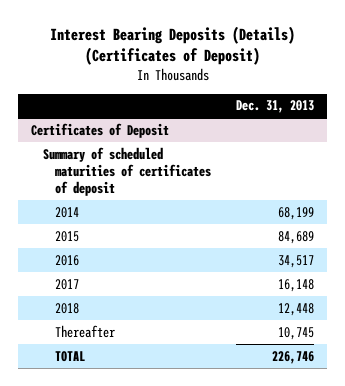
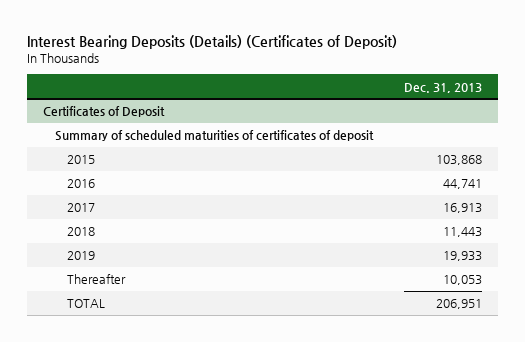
[54,206,79,218] 2014 -> none
[278,230,315,244] 84,689 -> [436,155,483,166] 103,868
[278,254,315,268] 34,517 -> [443,179,483,190] 44,741
[278,278,315,292] 16,148 -> [443,203,483,214] 16,913
[278,302,315,316] 12,448 -> [443,227,483,238] 11,443
none -> [66,251,95,261] 2019
[278,326,315,340] 10,745 -> [443,275,483,286] 10,053
[272,350,315,364] 226,746 -> [436,299,483,310] 206,951

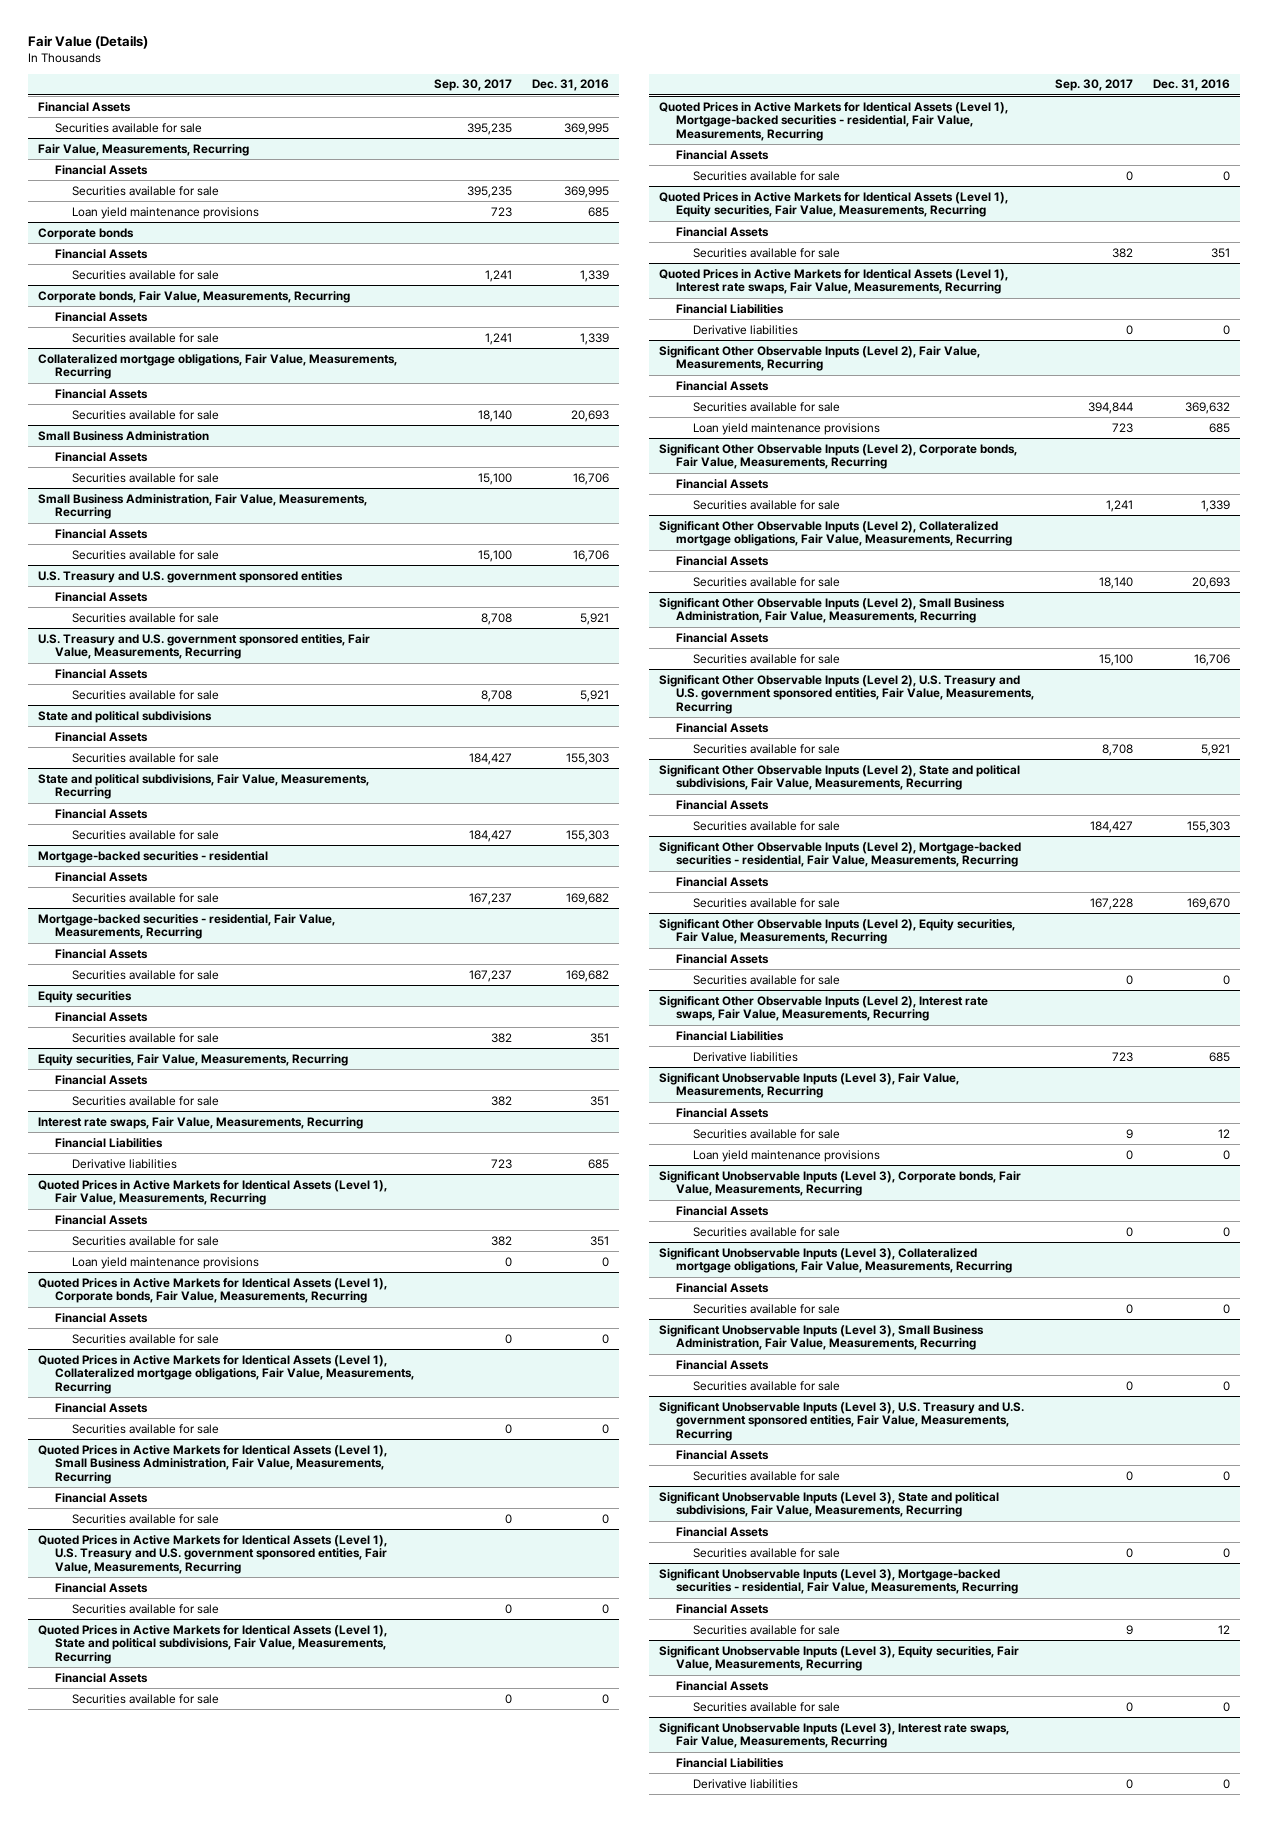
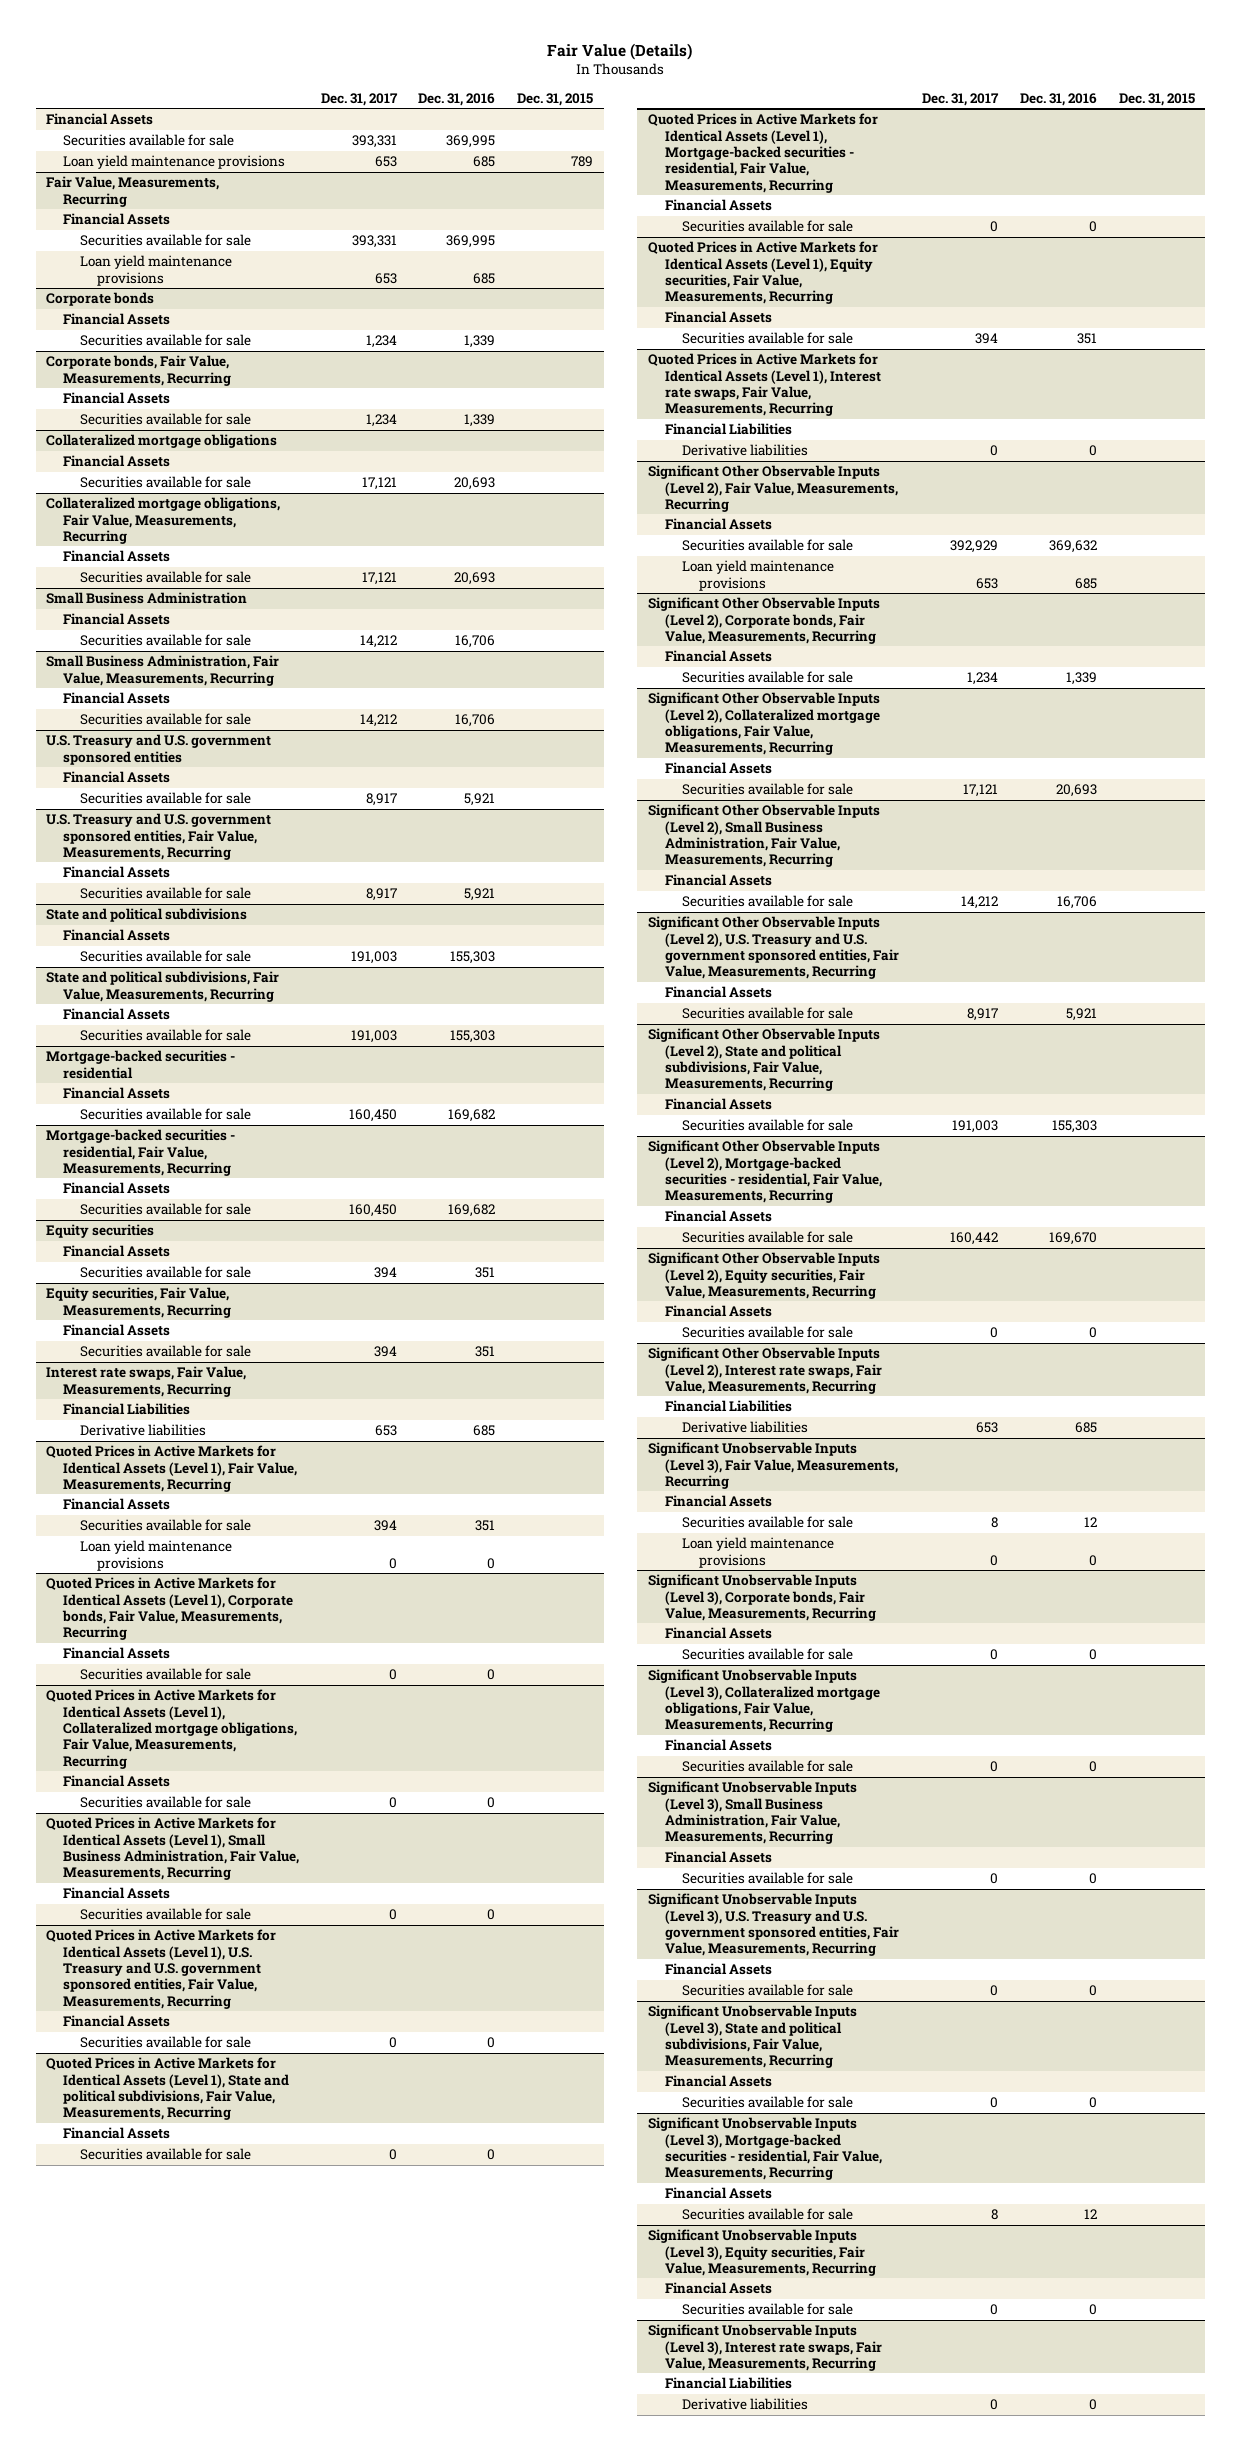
[434,79,513,92] Sep. 30, 2017 -> none
none -> [320,92,398,106] Dec. 31, 2017
none -> [516,92,593,106] Dec. 31, 2015
none -> [63,155,286,170] Loan yield maintenance provisions
none -> [46,434,278,449] Collateralized mortgage obligations
none -> [63,455,171,468] Financial Assets
none -> [80,476,252,489] Securities available for sale

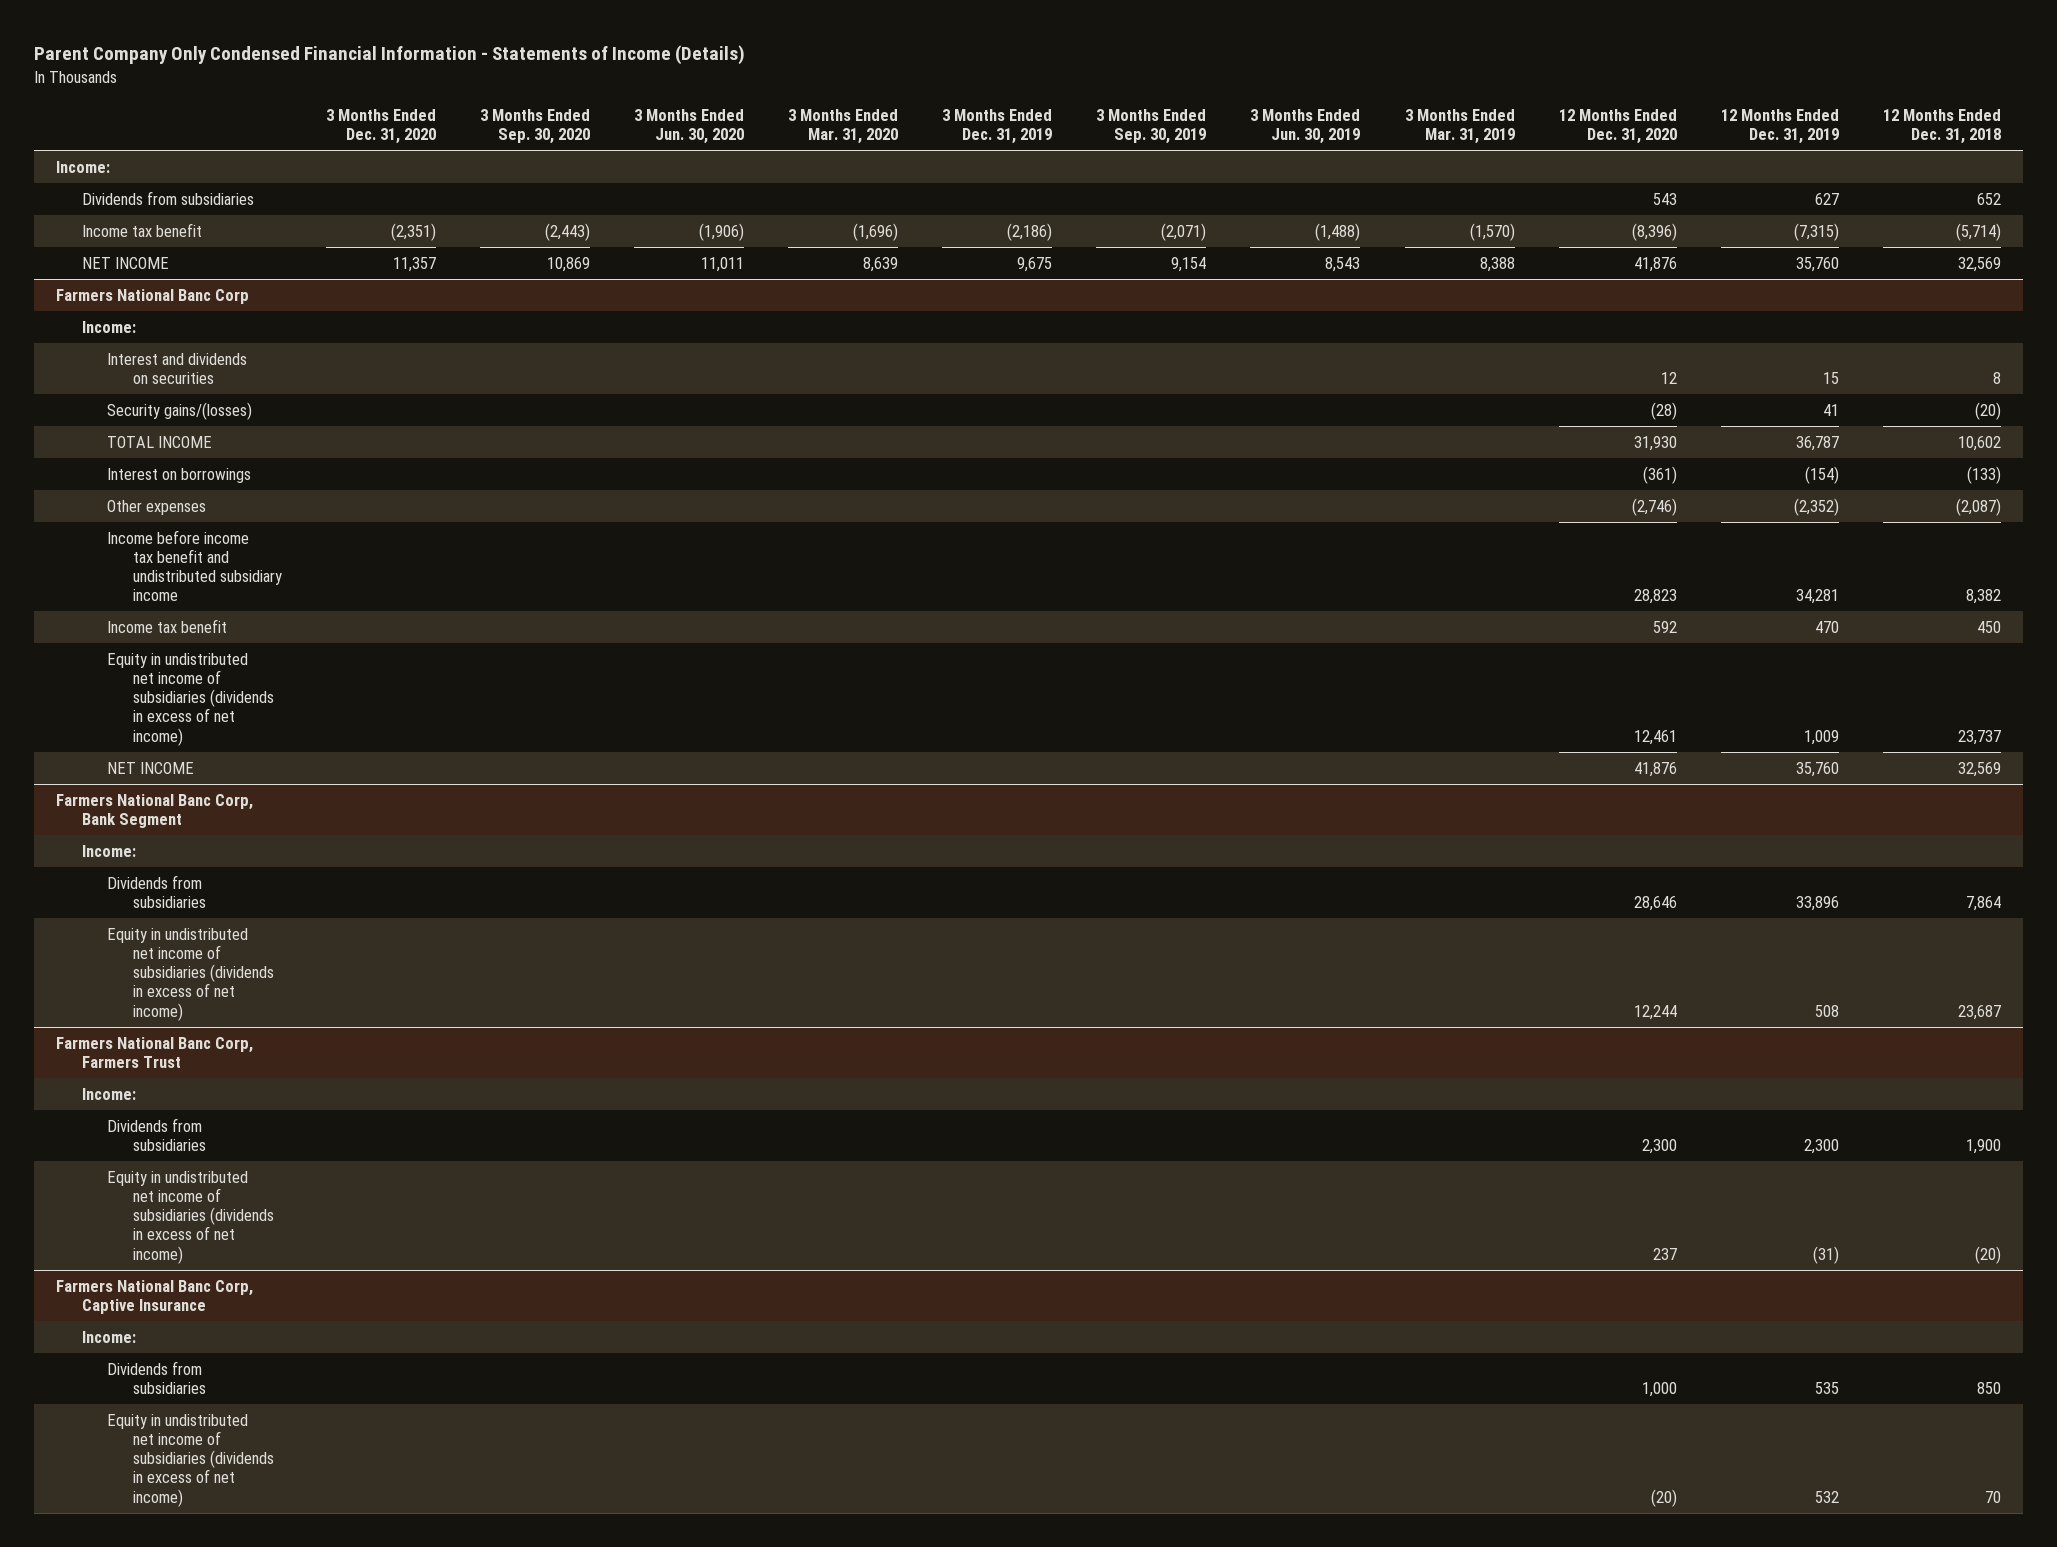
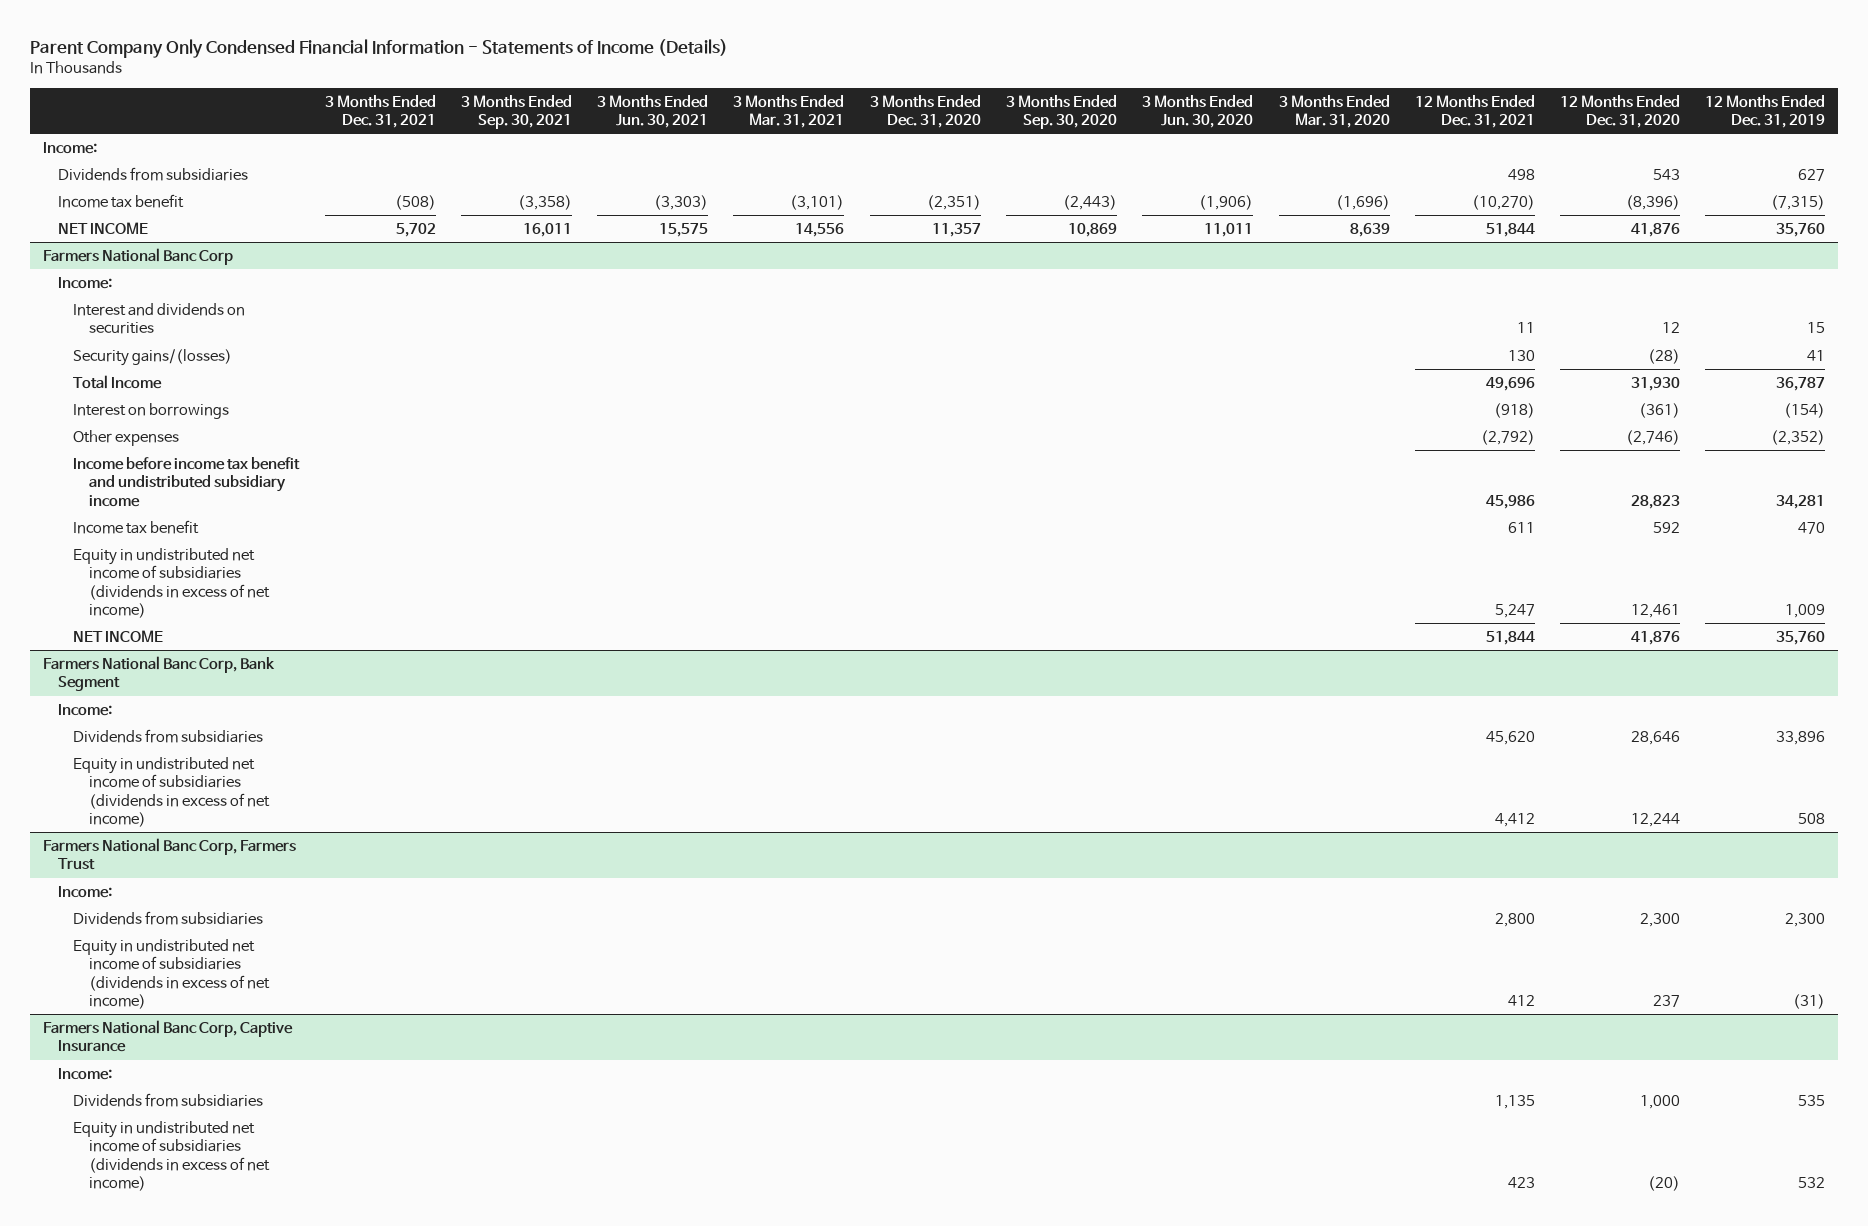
[942,109,1053,145] 3 Months Ended Dec. 31, 2019 -> none
[1096,109,1207,145] 3 Months Ended Sep. 30, 2019 -> none
[1250,109,1361,145] 3 Months Ended Jun. 30, 2019 -> none
[1404,109,1515,145] 3 Months Ended Mar. 31, 2019 -> none
[1882,109,2001,145] 12 Months Ended Dec. 31, 2018 -> none
none -> [324,94,436,128] 3 Months Ended Dec. 31, 2021
none -> [460,94,572,129] 3 Months Ended Sep. 30, 2021
none -> [597,94,709,128] 3 Months Ended Jun. 30, 2021
none -> [733,94,845,128] 3 Months Ended Mar. 31, 2021
none -> [1414,94,1535,128] 12 Months Ended Dec. 31, 2021
[107,435,213,448] TOTAL INCOME -> [73,374,163,389] Total Income

